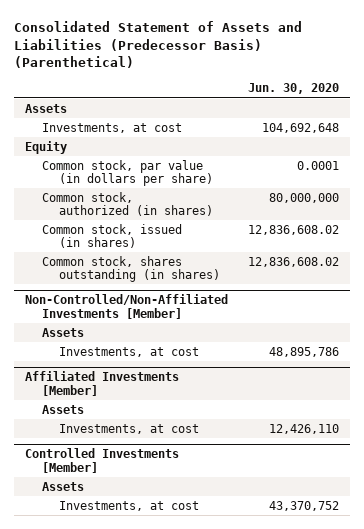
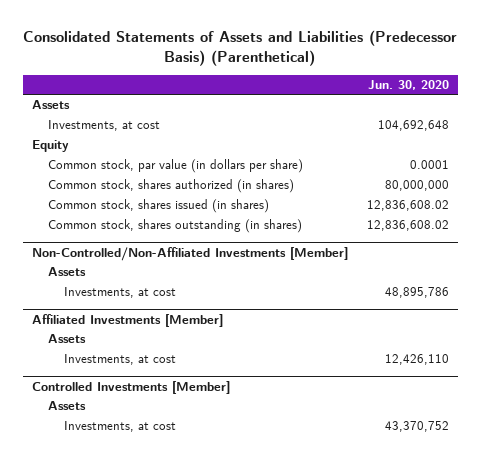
[14,20,303,69] Consolidated Statement of Assets and Liabilities (Predecessor Basis) (Parenthetical) -> [23,30,458,67] Consolidated Statements of Assets and Liabilities (Predecessor Basis) (Parenthetical)
[41,191,213,216] Common stock, authorized (in shares) -> [47,179,294,194] Common stock, shares authorized (in shares)
[41,223,182,248] Common stock, issued (in shares) -> [47,199,269,214] Common stock, shares issued (in shares)

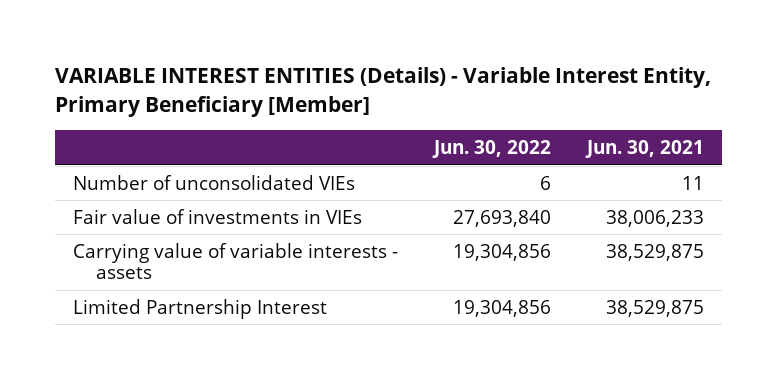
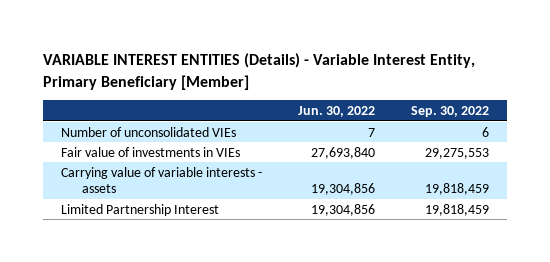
[584,140,704,159] Jun. 30, 2021 -> none
none -> [410,106,489,118] Sep. 30, 2022
[539,175,551,190] 6 -> [367,127,375,137] 7

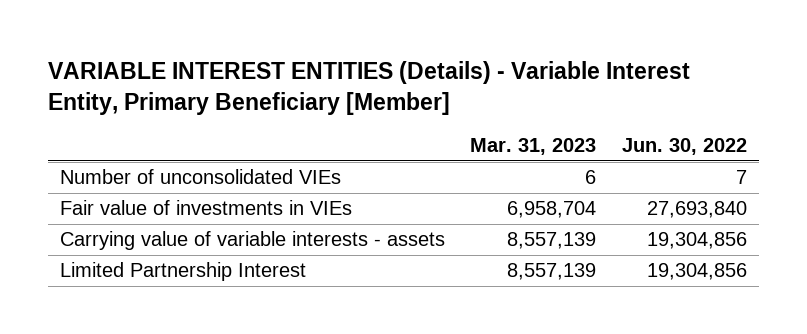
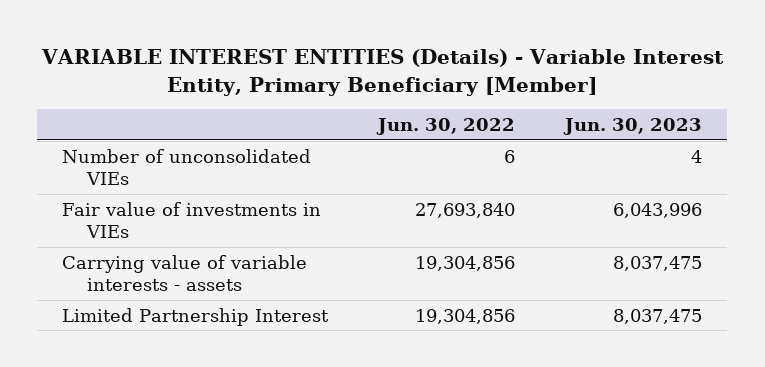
[470,138,597,156] Mar. 31, 2023 -> none
none -> [563,117,703,135] Jun. 30, 2023
[735,170,747,185] 7 -> [504,149,516,163] 6

